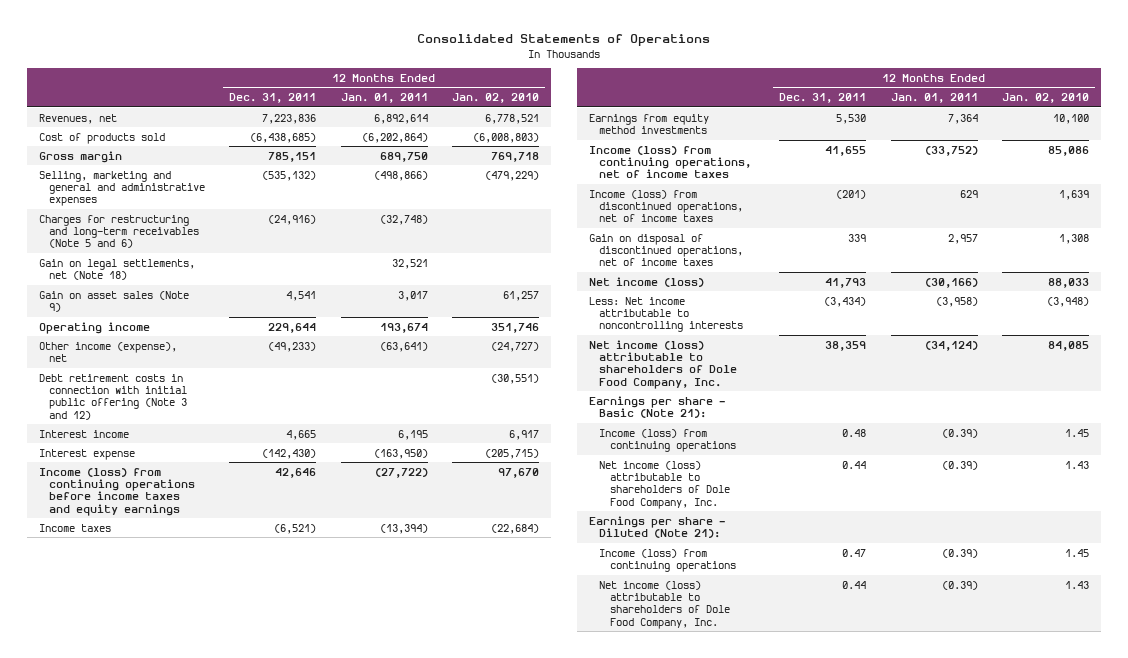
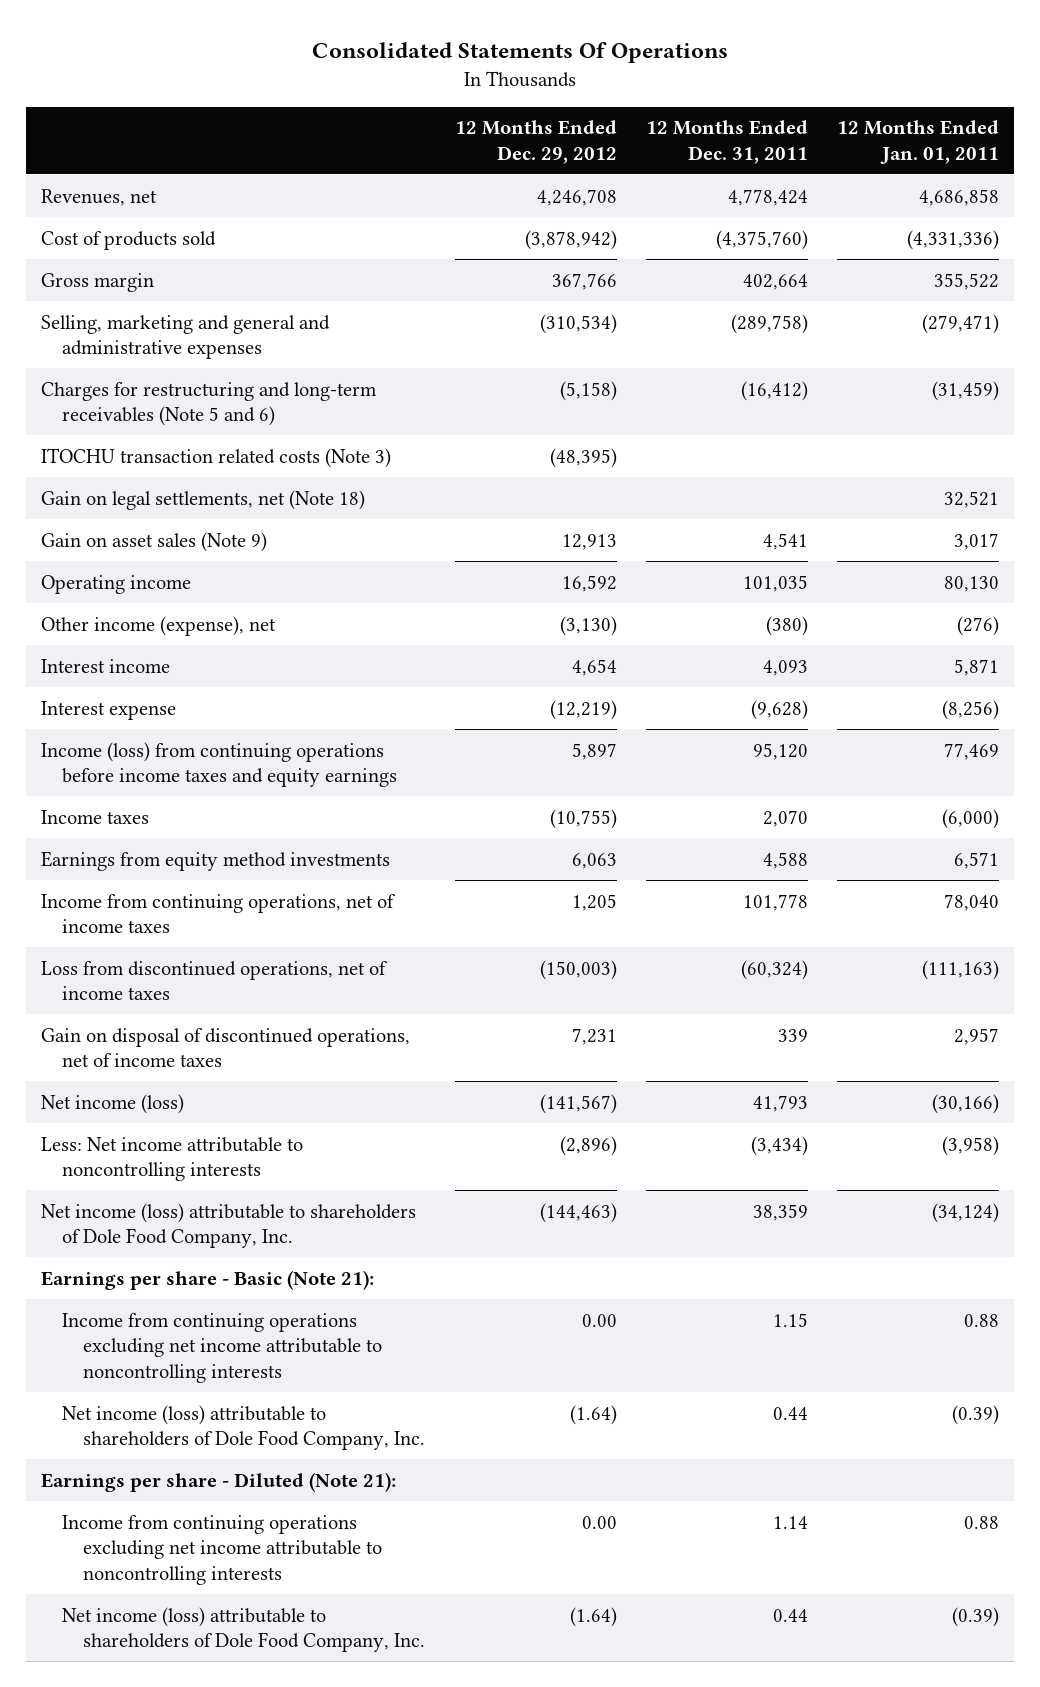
[416,34,710,47] Consolidated Statements of Operations -> [311,42,728,64] Consolidated Statements Of Operations
[451,93,539,104] Jan. 02, 2010 -> none
none -> [454,120,617,164] 12 Months Ended Dec. 29, 2012
[262,113,317,124] 7,223,836 -> [727,188,808,206] 4,778,424
[373,113,428,124] 6,892,614 -> [919,188,1000,206] 4,686,858
[250,132,317,143] (6,438,685) -> [715,229,808,250] (4,375,760)
[361,132,428,143] (6,202,864) -> [907,229,1000,250] (4,331,336)
[268,151,317,162] 785,151 -> [742,273,808,290] 402,664
[379,151,428,162] 689,750 -> [934,272,1000,290] 355,522
[262,170,317,181] (535,132) -> [730,313,808,334] (289,758)
[373,170,428,181] (498,866) -> [922,313,1000,334] (279,471)
[268,214,317,225] (24,916) -> [740,380,808,401] (16,412)
[379,214,428,225] (32,748) -> [932,380,1000,401] (31,459)
none -> [40,447,391,468] ITOCHU transaction related costs (Note 3)
[39,373,188,420] Debt retirement costs in connection with initial public offering (Note 3 and 12) -> none
[268,322,317,333] 229,644 -> [742,574,808,592] 101,035
[379,322,428,333] 193,674 -> [944,575,1000,592] 80,130
[268,341,317,352] (49,233) -> [765,615,808,636] (380)
[379,341,428,352] (63,641) -> [957,615,1000,636] (276)
[286,429,317,440] 4,665 -> [762,659,808,676] 4,093
[397,429,428,440] 6,195 -> [954,658,1000,676] 5,871
[262,448,317,459] (142,430) -> [750,699,808,720] (9,628)
[373,448,428,459] (163,950) -> [942,699,1000,720] (8,256)
[275,467,317,478] 42,646 -> [752,742,808,760] 95,120
[374,467,428,478] (27,722) -> [944,742,1000,760] 77,469
[274,523,317,534] (6,521) -> [762,809,808,827] 2,070
[379,523,428,534] (13,394) -> [942,808,1000,829] (6,000)
[836,113,867,124] 5,530 -> [762,851,808,869] 4,588
[947,113,978,124] 7,364 -> [954,851,1000,869] 6,571
[589,145,752,179] Income (loss) from continuing operations, net of income taxes -> [40,893,396,934] Income from continuing operations, net of income taxes
[825,145,867,156] 41,655 -> [742,893,808,911] 101,778
[924,145,978,156] (33,752) -> [944,893,1000,911] 78,040
[589,189,744,223] Income (loss) from discontinued operations, net of income taxes -> [40,960,388,1001] Loss from discontinued operations, net of income taxes
[836,189,867,199] (201) -> [740,959,808,980] (60,324)
[959,189,978,198] 629 -> [922,959,1000,980] (111,163)
[599,428,736,453] Income (loss) from continuing operations -> [62,1312,383,1383] Income from continuing operations excluding net income attributable to noncontrolling interests
[842,428,867,437] 0.48 -> [772,1312,808,1327] 1.15
[941,428,978,438] (0.39) -> [964,1313,1000,1327] 0.88
[599,548,736,573] Income (loss) from continuing operations -> [62,1514,383,1585] Income from continuing operations excluding net income attributable to noncontrolling interests
[842,548,867,557] 0.47 -> [772,1515,808,1529] 1.14
[941,548,978,558] (0.39) -> [964,1515,1000,1529] 0.88

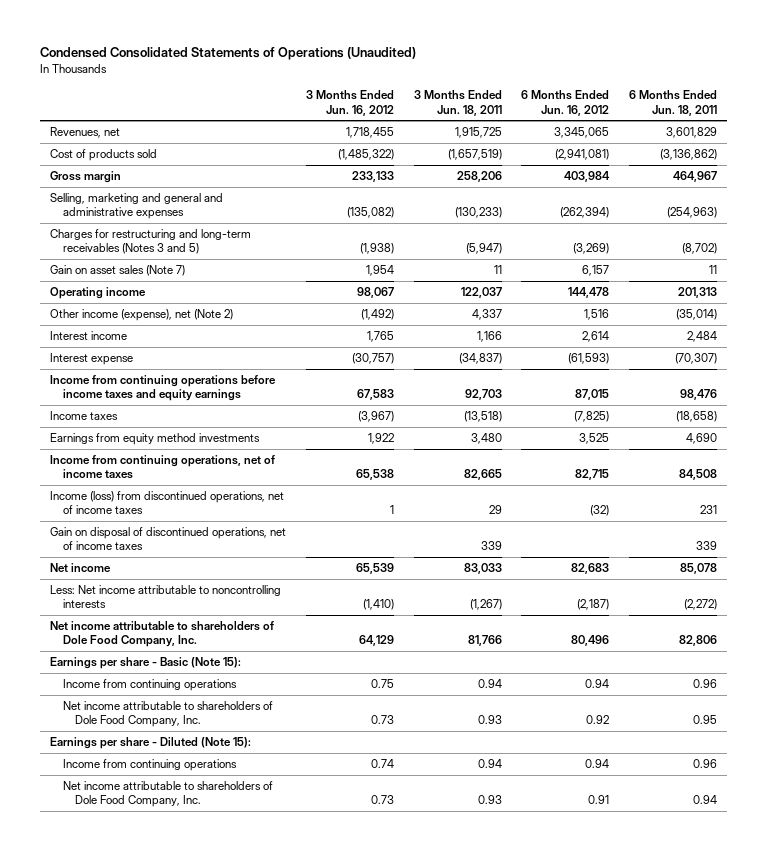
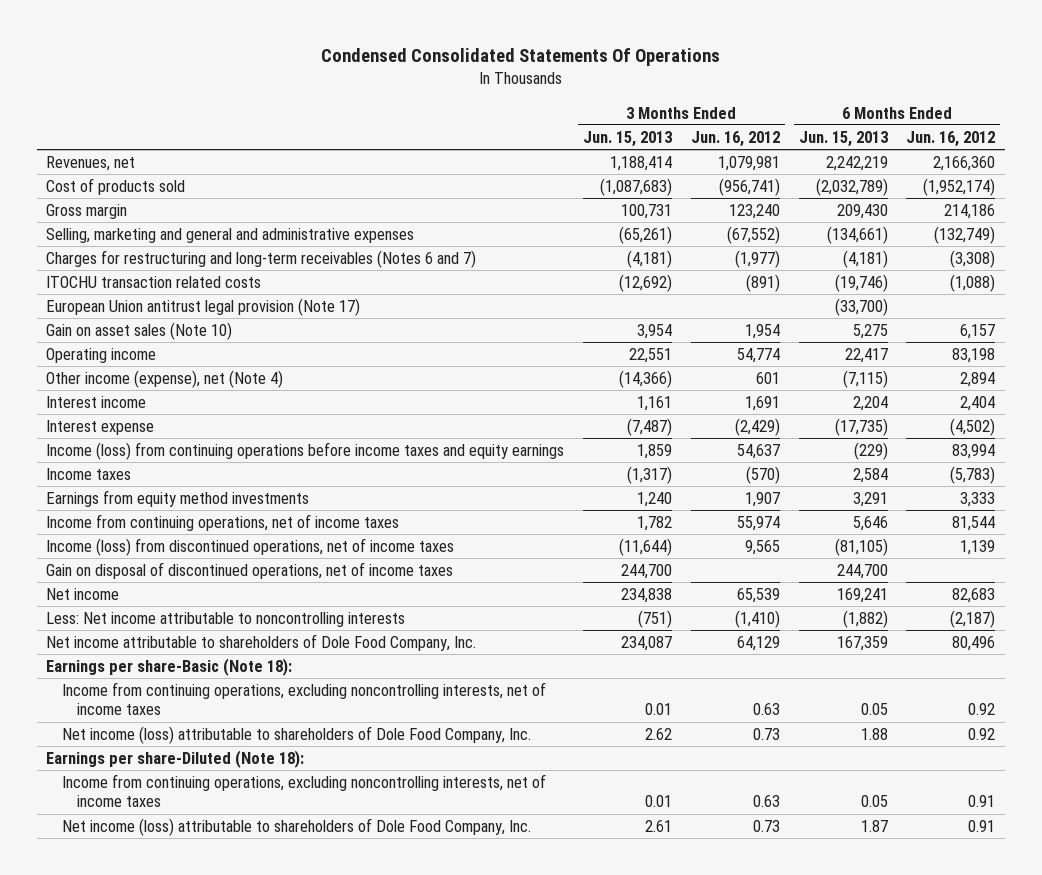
[39,47,416,61] Condensed Consolidated Statements of Operations (Unaudited) -> [320,48,720,67] Condensed Consolidated Statements Of Operations
[413,90,502,116] 3 Months Ended Jun. 18, 2011 -> none
[629,90,718,116] 6 Months Ended Jun. 18, 2011 -> none
none -> [583,130,673,147] Jun. 15, 2013
none -> [798,130,888,147] Jun. 15, 2013
[345,127,394,139] 1,718,455 -> [717,155,780,171] 1,079,981
[554,127,610,139] 3,345,065 -> [933,155,996,171] 2,166,360
[337,149,394,161] (1,485,322) -> [718,177,780,196] (956,741)
[555,149,610,161] (2,941,081) -> [923,177,996,196] (1,952,174)
[351,171,394,183] 233,133 -> [728,203,780,219] 123,240
[564,171,611,183] 403,984 -> [944,203,996,219] 214,186
[346,207,394,219] (135,082) -> [726,225,780,244] (67,552)
[560,207,610,219] (262,394) -> [934,225,996,244] (132,749)
[49,229,251,255] Charges for restructuring and long-term receivables (Notes 3 and 5) -> [46,249,477,268] Charges for restructuring and long-term receivables (Notes 6 and 7)
[359,243,394,255] (1,938) -> [734,249,780,268] (1,977)
[573,243,610,255] (3,269) -> [950,249,996,268] (3,308)
none -> [46,275,262,288] ITOCHU transaction related costs
none -> [46,297,361,316] European Union antitrust legal provision (Note 17)
[49,265,185,277] Gain on asset sales (Note 7) -> [46,321,233,340] Gain on asset sales (Note 10)
[356,287,394,299] 98,067 -> [736,347,780,363] 54,774
[568,287,610,299] 144,478 -> [952,347,996,363] 83,198
[49,309,233,322] Other income (expense), net (Note 2) -> [46,369,284,388] Other income (expense), net (Note 4)
[360,309,394,321] (1,492) -> [755,371,780,384] 601
[584,309,610,321] 1,516 -> [960,371,996,387] 2,894
[366,331,394,343] 1,765 -> [744,395,780,411] 1,691
[582,331,610,343] 2,614 -> [960,395,996,411] 2,404
[351,353,394,365] (30,757) -> [734,417,780,436] (2,429)
[568,353,610,365] (61,593) -> [950,417,996,436] (4,502)
[49,375,276,402] Income from continuing operations before income taxes and equity earnings -> [46,441,565,460] Income (loss) from continuing operations before income taxes and equity earnings
[356,389,394,401] 67,583 -> [736,443,780,459] 54,637
[575,389,610,401] 87,015 -> [952,443,996,459] 83,994
[357,411,394,423] (3,967) -> [745,465,780,484] (570)
[574,411,610,423] (7,825) -> [950,465,996,484] (5,783)
[367,433,394,445] 1,922 -> [744,491,780,507] 1,907
[579,433,610,445] 3,525 -> [960,491,996,507] 3,333
[355,469,394,481] 65,538 -> [736,515,780,531] 55,974
[575,469,610,481] 82,715 -> [952,515,996,531] 81,544
[389,505,394,515] 1 -> [744,539,780,555] 9,565
[590,505,610,517] (32) -> [960,539,996,555] 1,139
[49,657,241,670] Earnings per share - Basic (Note 15): -> [46,657,293,676] Earnings per share-Basic (Note 18):
[62,679,237,692] Income from continuing operations -> [61,681,546,716] Income from continuing operations, excluding noncontrolling interests, net of income taxes
[370,679,394,689] 0.75 -> [752,703,780,716] 0.63
[585,679,610,689] 0.94 -> [968,703,996,716] 0.92
[62,701,273,728] Net income attributable to shareholders of Dole Food Company, Inc. -> [61,725,531,744] Net income (loss) attributable to shareholders of Dole Food Company, Inc.
[49,737,251,750] Earnings per share - Diluted (Note 15): -> [46,749,305,768] Earnings per share-Diluted (Note 18):
[62,759,237,772] Income from continuing operations -> [61,773,546,808] Income from continuing operations, excluding noncontrolling interests, net of income taxes
[370,759,394,769] 0.74 -> [752,795,780,808] 0.63
[585,759,610,769] 0.94 -> [968,795,996,808] 0.91
[62,781,273,808] Net income attributable to shareholders of Dole Food Company, Inc. -> [61,817,531,836] Net income (loss) attributable to shareholders of Dole Food Company, Inc.

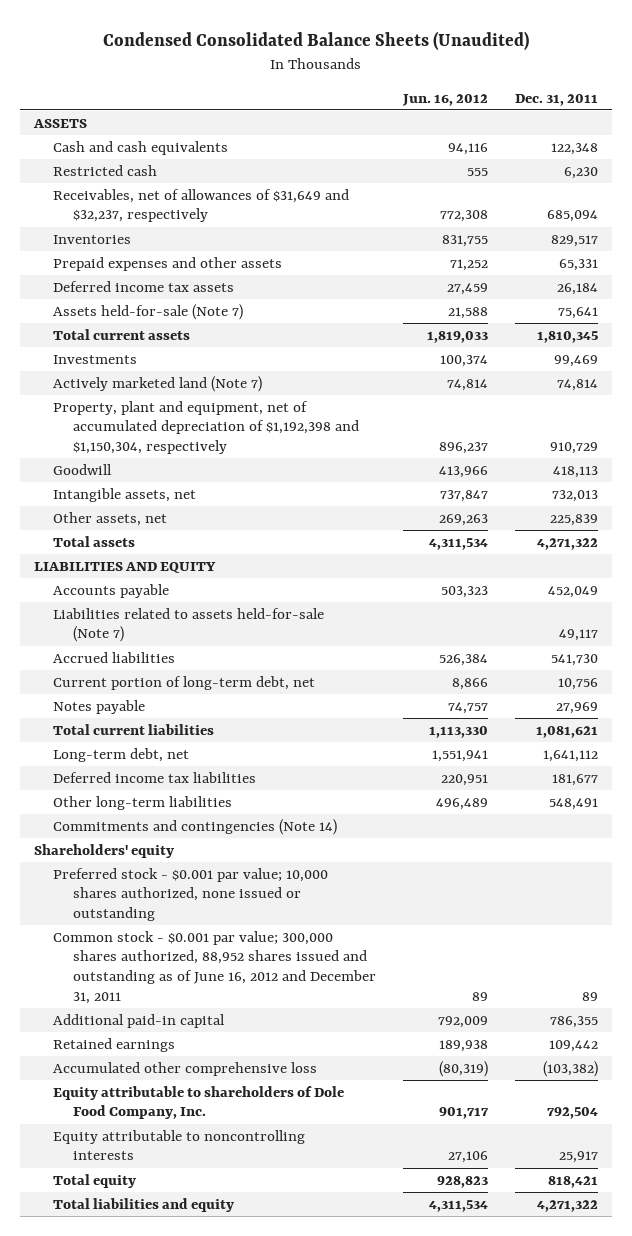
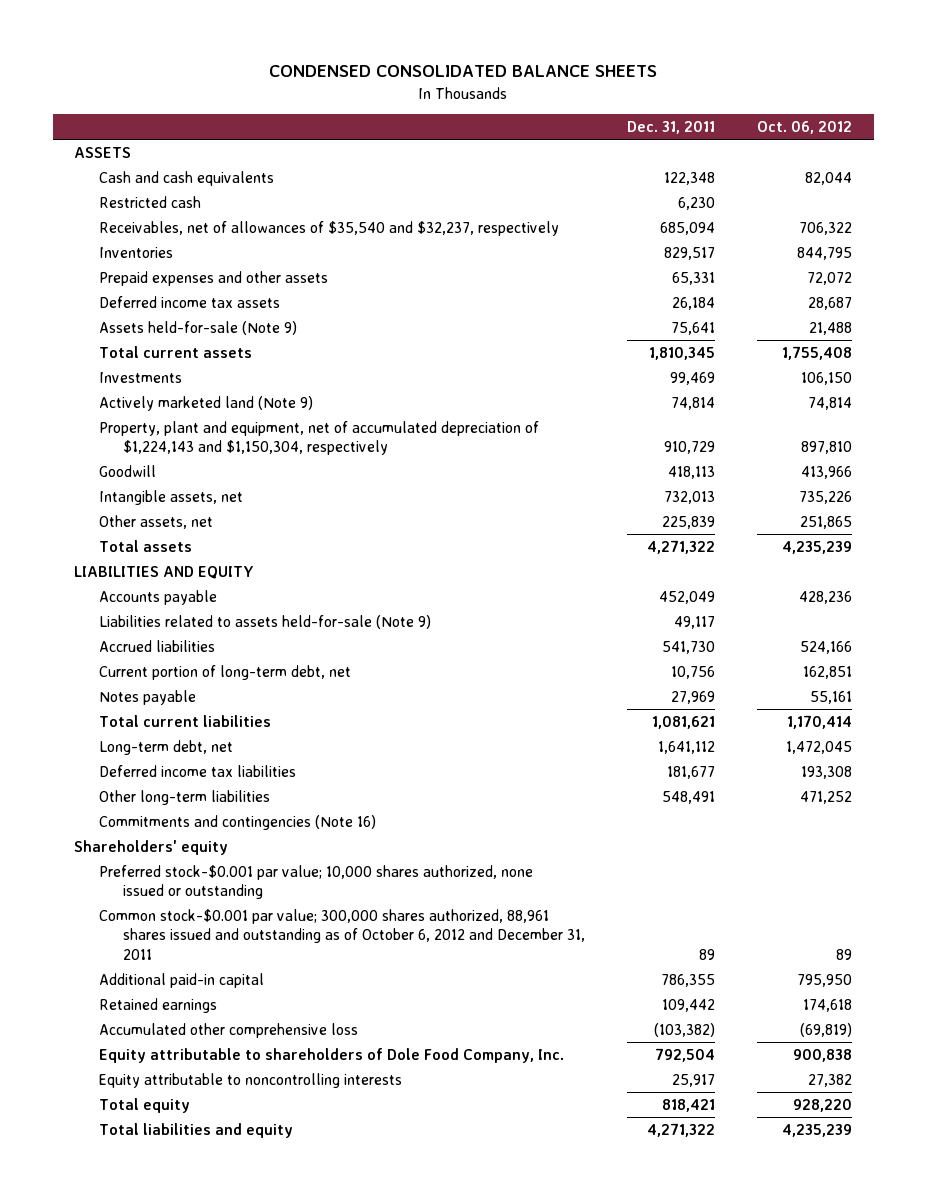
[103,31,530,51] Condensed Consolidated Balance Sheets (Unaudited) -> [269,65,658,78] CONDENSED CONSOLIDATED BALANCE SHEETS
[402,93,489,106] Jun. 16, 2012 -> none
none -> [757,121,853,135] Oct. 06, 2012
[53,188,350,223] Receivables, net of allowances of $31,649 and $32,237, respectively -> [98,220,559,236] Receivables, net of allowances of $35,540 and $32,237, respectively
[53,303,244,320] Assets held-for-sale (Note 7) -> [98,320,297,335] Assets held-for-sale (Note 9)
[53,375,263,392] Actively marketed land (Note 7) -> [98,395,313,411] Actively marketed land (Note 9)
[53,400,359,455] Property, plant and equipment, net of accumulated depreciation of $1,192,398 and $1,150,304, respectively -> [98,420,539,456] Property, plant and equipment, net of accumulated depreciation of $1,224,143 and $1,150,304, respectively
[53,607,325,643] Liabilities related to assets held-for-sale (Note 7) -> [98,614,431,629] Liabilities related to assets held-for-sale (Note 9)
[53,818,338,835] Commitments and contingencies (Note 14) -> [98,814,376,830] Commitments and contingencies (Note 16)
[53,867,329,922] Preferred stock - $0.001 par value; 10,000 shares authorized, none issued or outstanding -> [98,864,533,900] Preferred stock-$0.001 par value; 10,000 shares authorized, none issued or outstanding
[53,930,376,1004] Common stock - $0.001 par value; 300,000 shares authorized, 88,952 shares issued and outstanding as of June 16, 2012 and December 31, 2011 -> [98,908,585,961] Common stock-$0.001 par value; 300,000 shares authorized, 88,961 shares issued and outstanding as of October 6, 2012 and December 31, 2011

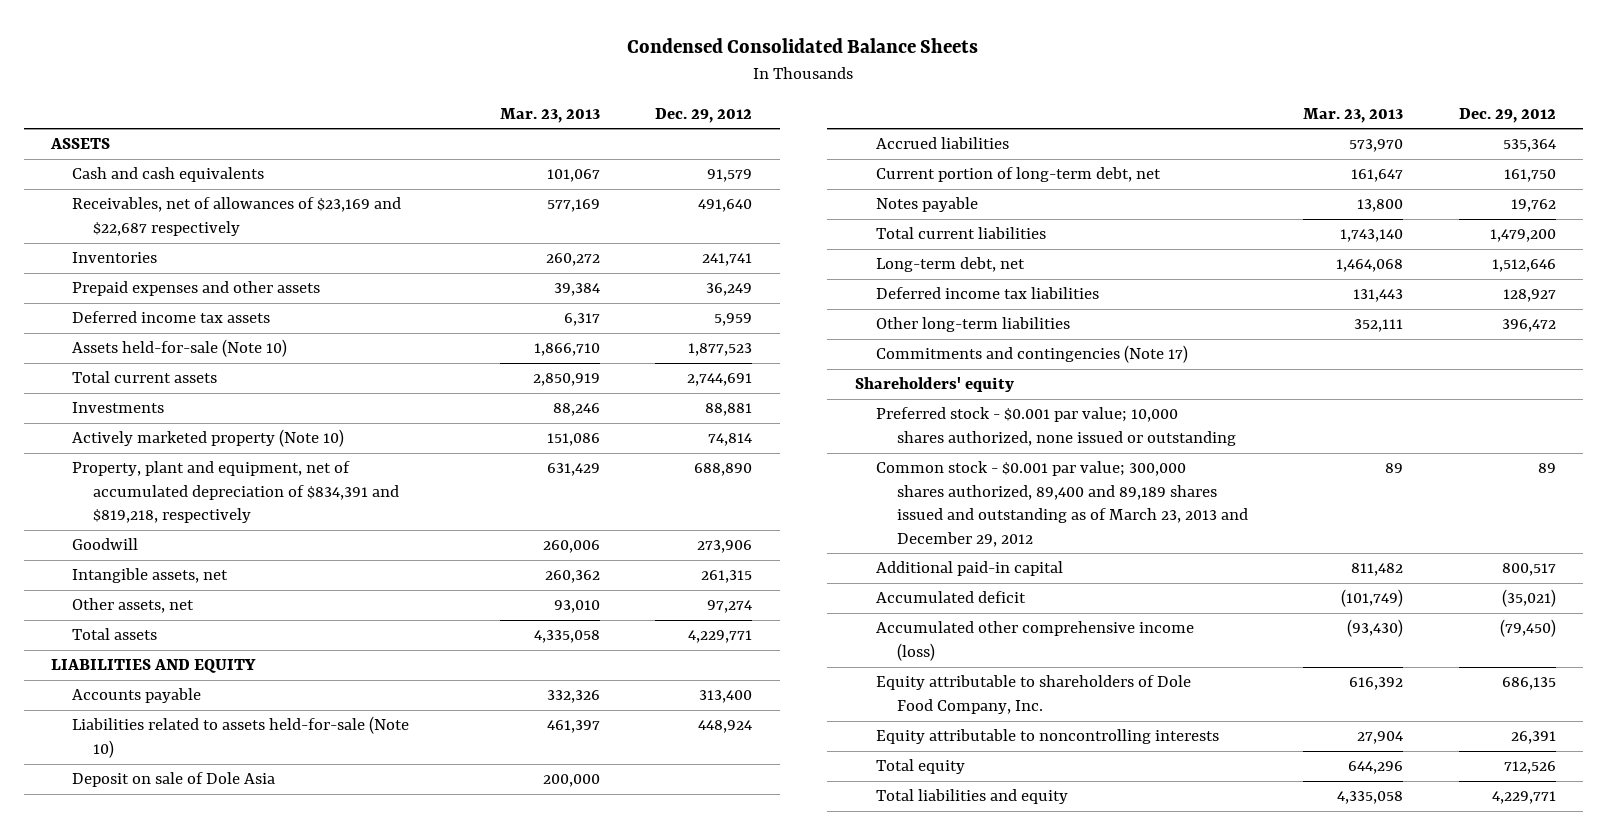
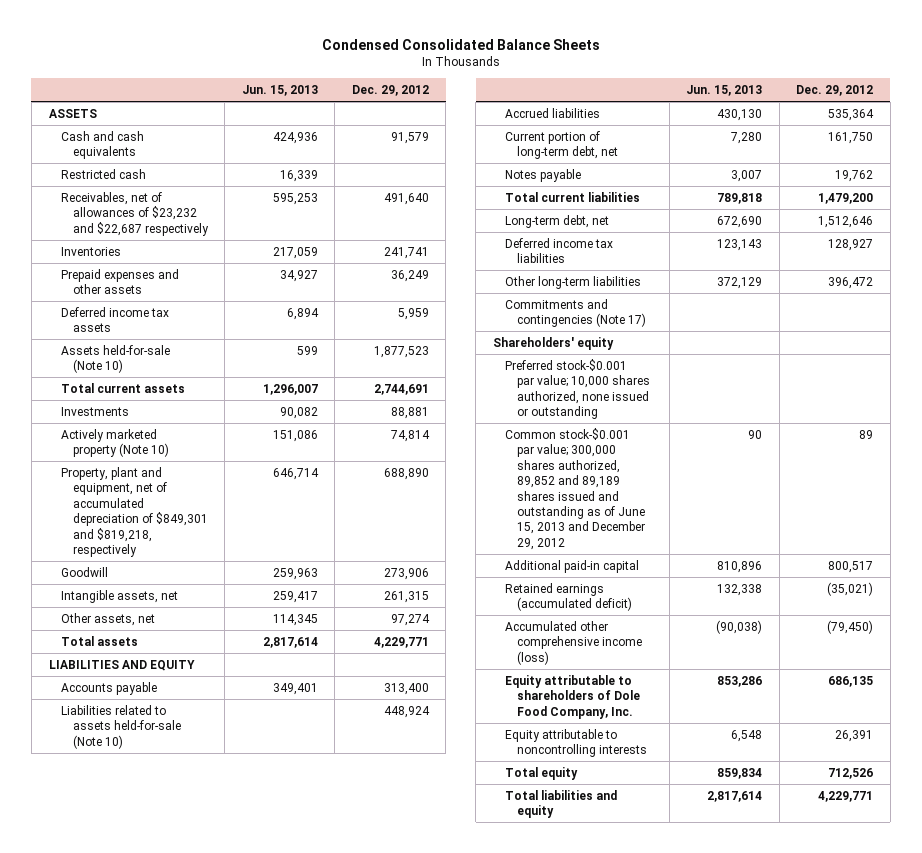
[499,107,600,123] Mar. 23, 2013 -> none
none -> [241,85,318,97] Jun. 15, 2013
none -> [60,168,146,179] Restricted cash
[72,197,402,236] Receivables, net of allowances of $23,169 and $22,687 respectively -> [60,191,209,236] Receivables, net of allowances of $23,232 and $22,687 respectively
[72,461,400,524] Property, plant and equipment, net of accumulated depreciation of $834,391 and $819,218, respectively -> [60,466,208,557] Property, plant and equipment, net of accumulated depreciation of $849,301 and $819,218, respectively
[72,772,276,788] Deposit on sale of Dole Asia -> none
[875,407,1236,446] Preferred stock - $0.001 par value; 10,000 shares authorized, none issued or outstanding -> [505,358,651,420] Preferred stock-$0.001 par value; 10,000 shares authorized, none issued or outstanding
[875,461,1248,547] Common stock - $0.001 par value; 300,000 shares authorized, 89,400 and 89,189 shares issued and outstanding as of March 23, 2013 and December 29, 2012 -> [505,427,646,550] Common stock-$0.001 par value; 300,000 shares authorized, 89,852 and 89,189 shares issued and outstanding as of June 15, 2013 and December 29, 2012
[875,591,1026,604] Accumulated deficit -> [505,582,633,612] Retained earnings (accumulated deficit)

